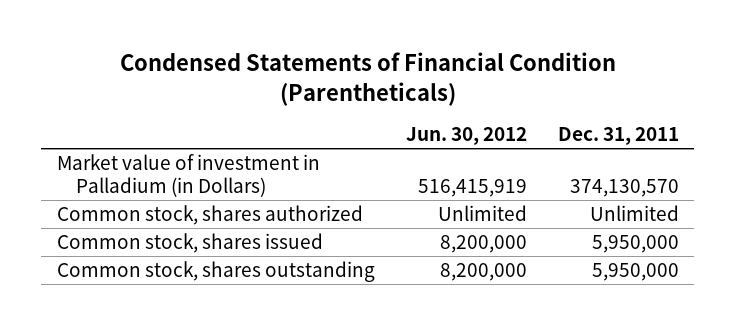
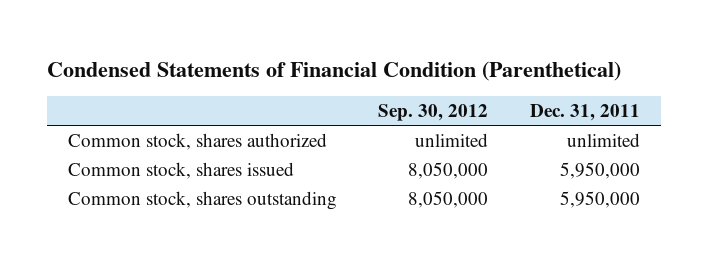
[119,52,616,106] Condensed Statements of Financial Condition (Parentheticals) -> [46,60,621,81] Condensed Statements of Financial Condition (Parenthetical)
[405,127,527,146] Jun. 30, 2012 -> none
none -> [378,103,489,121] Sep. 30, 2012
[56,154,320,197] Market value of investment in Palladium (in Dollars) -> none
[589,205,679,222] Unlimited -> [567,132,641,147] unlimited

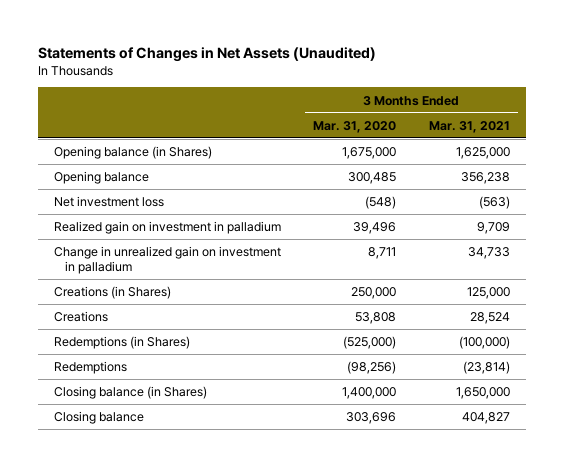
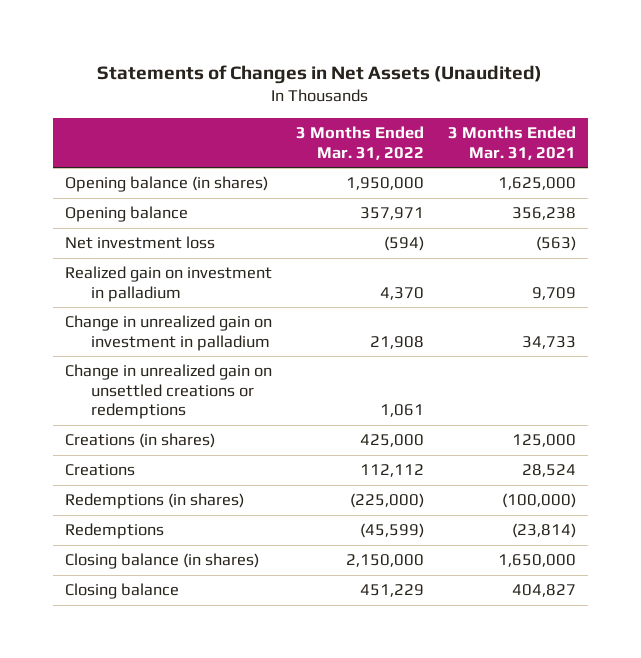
[313,120,397,133] Mar. 31, 2020 -> none
none -> [295,126,424,160] 3 Months Ended Mar. 31, 2022
[53,146,212,160] Opening balance (in Shares) -> [64,176,268,193] Opening balance (in shares)
none -> [64,364,272,420] Change in unrealized gain on unsettled creations or redemptions
[53,286,171,300] Creations (in Shares) -> [64,433,215,449] Creations (in shares)
[53,336,190,350] Redemptions (in Shares) -> [64,493,244,510] Redemptions (in shares)
[53,386,207,400] Closing balance (in Shares) -> [64,553,259,570] Closing balance (in shares)

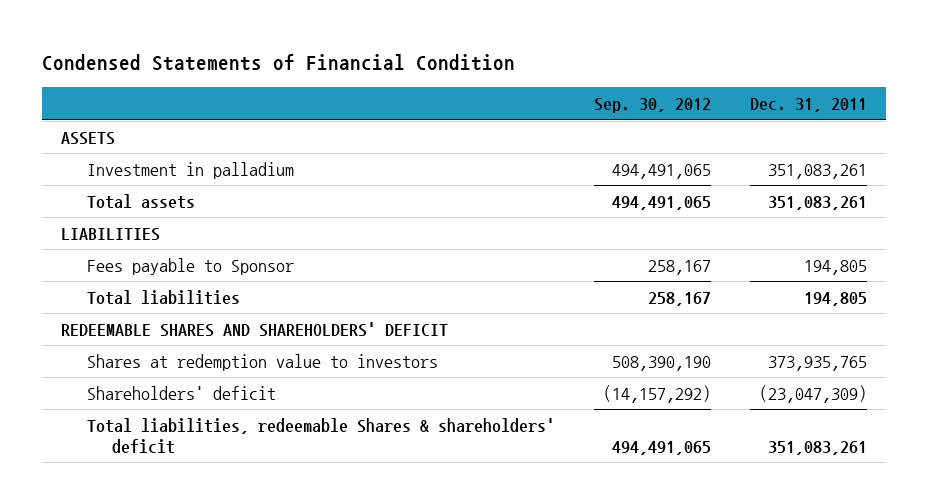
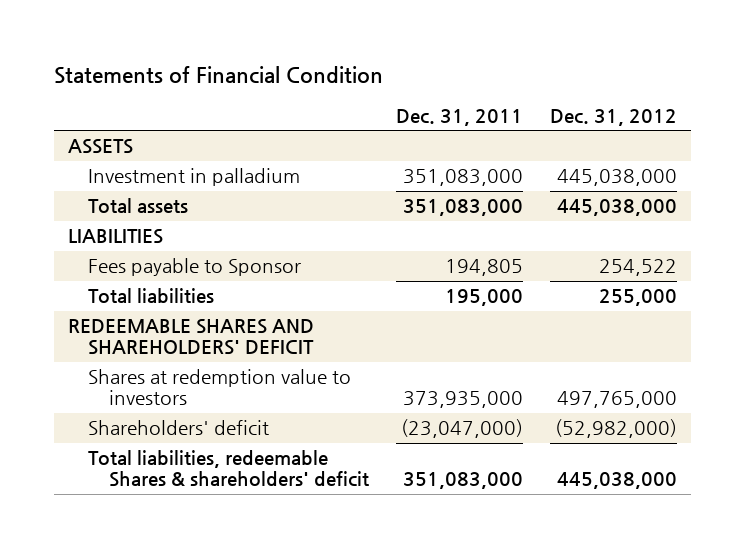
[41,54,515,72] Condensed Statements of Financial Condition -> [53,66,383,85] Statements of Financial Condition
[593,98,711,114] Sep. 30, 2012 -> none
none -> [550,108,678,126] Dec. 31, 2012
[767,163,867,179] 351,083,261 -> [402,169,523,187] 351,083,000
[767,195,867,210] 351,083,261 -> [402,199,523,217] 351,083,000
[803,291,867,306] 194,805 -> [444,289,523,307] 195,000
[767,355,867,371] 373,935,765 -> [402,391,523,409] 373,935,000
[758,384,867,403] (23,047,309) -> [400,419,523,439] (23,047,000)
[767,440,867,455] 351,083,261 -> [402,472,523,490] 351,083,000

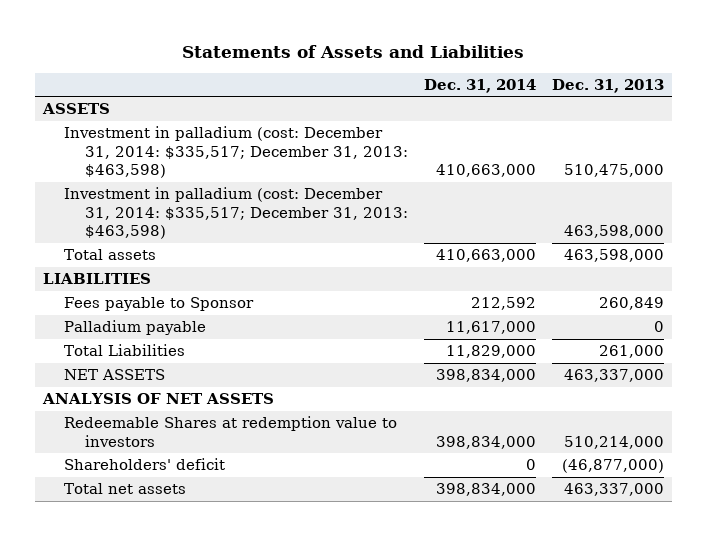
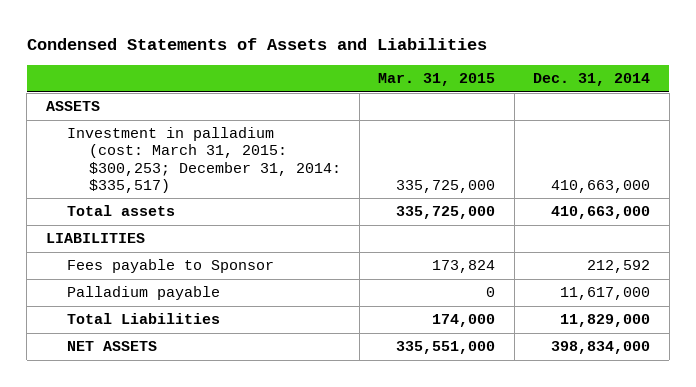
[182,44,525,58] Statements of Assets and Liabilities -> [26,37,487,50] Condensed Statements of Assets and Liabilities
[551,78,664,93] Dec. 31, 2013 -> none
none -> [378,73,496,87] Mar. 31, 2015
[63,187,408,240] Investment in palladium (cost: December 31, 2014: $335,517; December 31, 2013: $463,598) -> none
[63,126,408,179] Investment in palladium (cost: December 31, 2014: $335,517; December 31, 2013: $463,598) -> [67,127,341,193] Investment in palladium (cost: March 31, 2015: $300,253; December 31, 2014: $335,517)
[41,393,274,405] ANALYSIS OF NET ASSETS -> none
[63,416,397,447] Redeemable Shares at redemption value to investors -> none
[63,458,225,471] Shareholders' deficit -> none
[63,483,186,495] Total net assets -> none

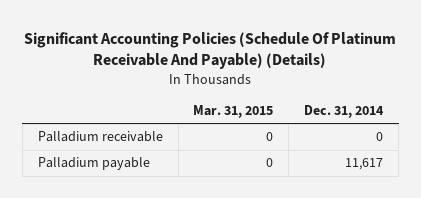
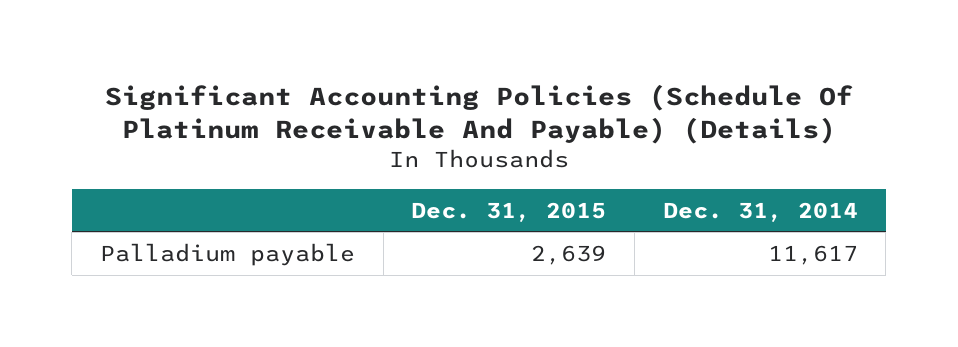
[193,104,274,118] Mar. 31, 2015 -> none
none -> [411,201,607,222] Dec. 31, 2015
[37,131,163,143] Palladium receivable -> none

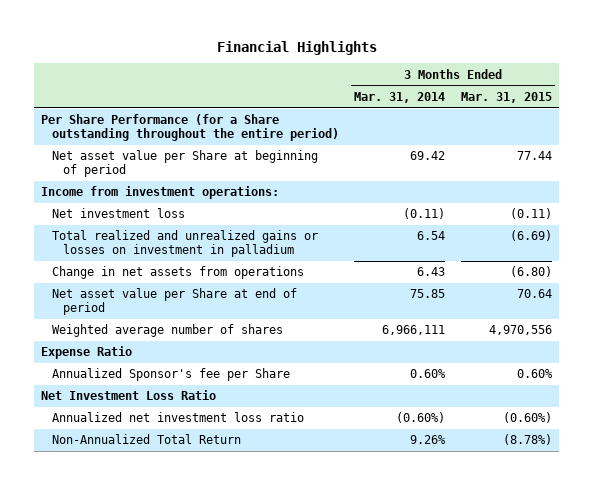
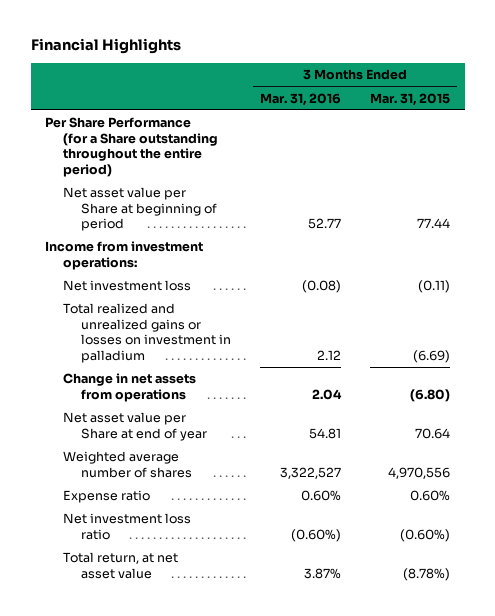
[354,92,446,104] Mar. 31, 2014 -> none
none -> [260,92,342,106] Mar. 31, 2016
[52,288,298,315] Net asset value per Share at end of period -> [63,412,208,441] Net asset value per Share at end of year
[41,346,133,360] Expense Ratio -> none
[41,390,217,401] Net Investment Loss Ratio -> none
[52,368,291,382] Annualized Sponsor's fee per Share -> [63,490,151,504] Expense ratio
[52,412,305,423] Annualized net investment loss ratio -> [63,513,192,540] Net investment loss ratio
[52,434,242,445] Non-Annualized Total Return -> [63,552,179,579] Total return, at net asset value

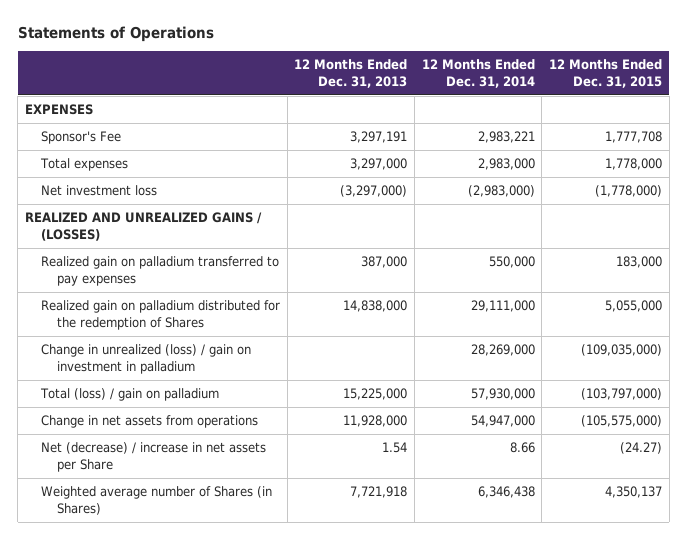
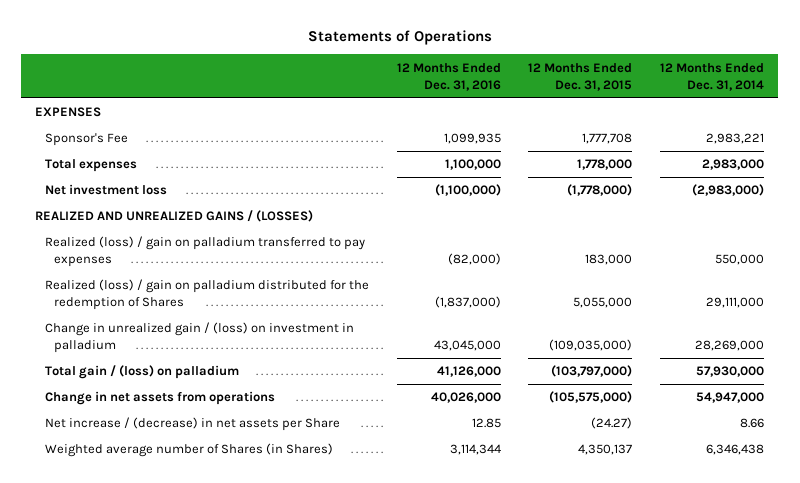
[294,59,408,88] 12 Months Ended Dec. 31, 2013 -> none
none -> [396,62,501,91] 12 Months Ended Dec. 31, 2016
[40,256,279,286] Realized gain on palladium transferred to pay expenses -> [44,236,365,268] Realized (loss) / gain on palladium transferred to pay expenses
[40,300,280,330] Realized gain on palladium distributed for the redemption of Shares -> [44,279,369,311] Realized (loss) / gain on palladium distributed for the redemption of Shares
[40,344,251,374] Change in unrealized (loss) / gain on investment in palladium -> [44,322,354,354] Change in unrealized gain / (loss) on investment in palladium
[39,388,219,402] Total (loss) / gain on palladium -> [44,365,239,380] Total gain / (loss) on palladium
[40,442,266,472] Net (decrease) / increase in net assets per Share -> [44,417,340,432] Net increase / (decrease) in net assets per Share

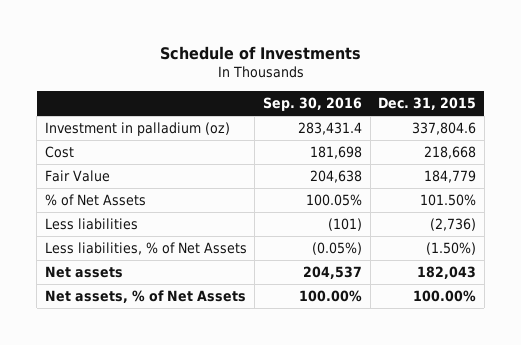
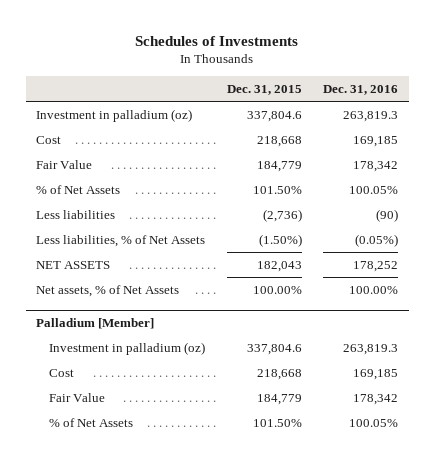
[159,45,361,60] Schedule of Investments -> [135,35,299,46] Schedules of Investments
[263,97,363,112] Sep. 30, 2016 -> none
none -> [323,84,399,95] Dec. 31, 2016
[44,265,123,278] Net assets -> [36,260,111,269] NET ASSETS
none -> [36,318,155,330] Palladium [Member]
none -> [49,341,206,355] Investment in palladium (oz)
none -> [49,368,75,377] Cost
none -> [49,392,106,402] Fair Value
none -> [49,417,134,427] % of Net Assets

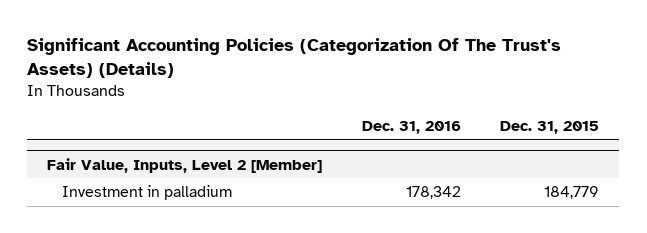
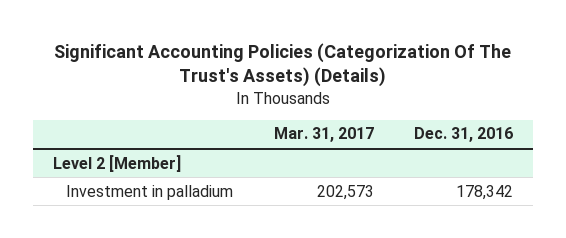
[500,120,600,134] Dec. 31, 2015 -> none
none -> [273,127,374,143] Mar. 31, 2017
[47,157,323,173] Fair Value, Inputs, Level 2 [Member] -> [53,154,182,172] Level 2 [Member]

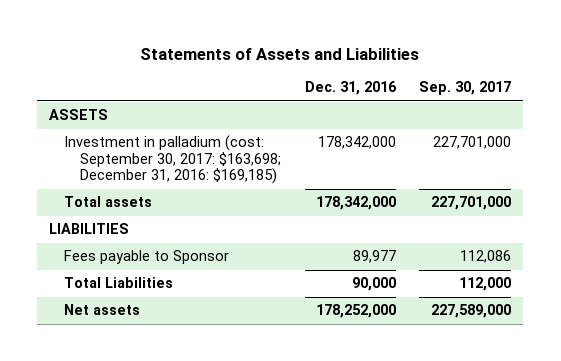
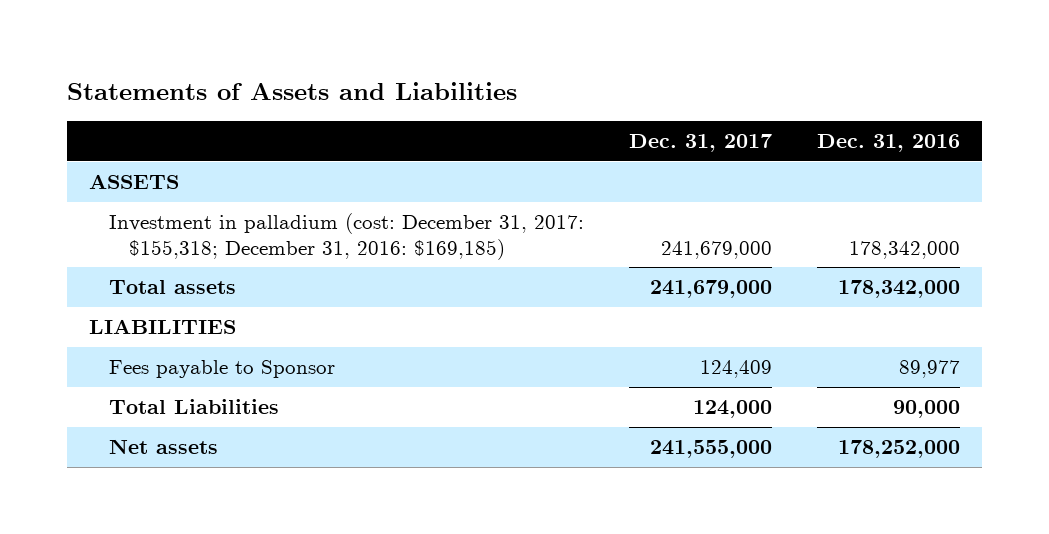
[419,81,512,96] Sep. 30, 2017 -> none
none -> [628,134,772,153] Dec. 31, 2017
[64,135,281,185] Investment in palladium (cost: September 30, 2017: $163,698; December 31, 2016: $169,185) -> [109,213,585,260] Investment in palladium (cost: December 31, 2017: $155,318; December 31, 2016: $169,185)

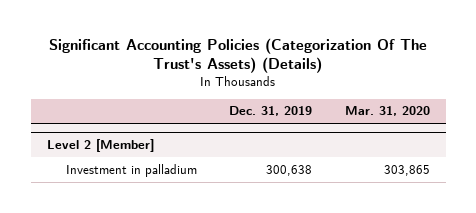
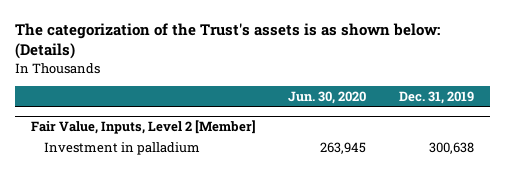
[49,38,428,74] Significant Accounting Policies (Categorization Of The Trust's Assets) (Details) -> [14,23,440,60] The categorization of the Trust's assets is as shown below: (Details)
[344,106,430,117] Mar. 31, 2020 -> none
none -> [288,91,367,105] Jun. 30, 2020
[46,138,154,152] Level 2 [Member] -> [30,120,256,135] Fair Value, Inputs, Level 2 [Member]

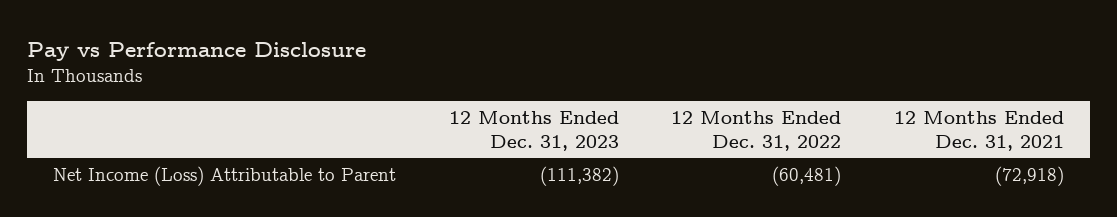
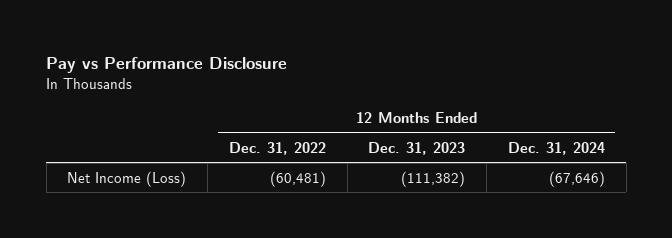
[893,110,1064,152] 12 Months Ended Dec. 31, 2021 -> none
none -> [507,141,605,155] Dec. 31, 2024
[53,165,397,186] Net Income (Loss) Attributable to Parent -> [67,170,187,187] Net Income (Loss)

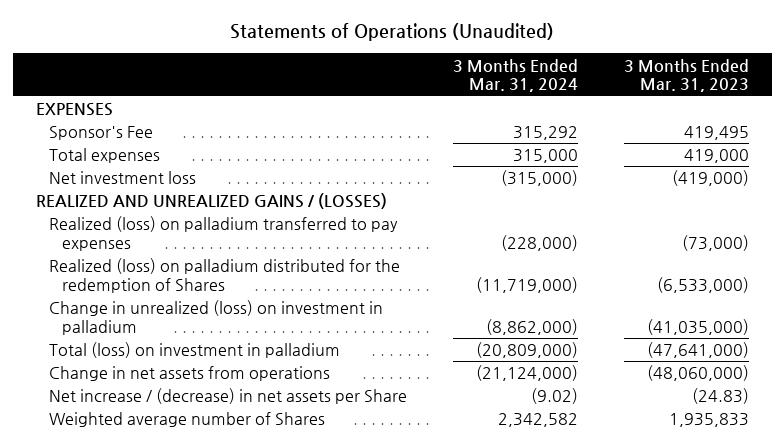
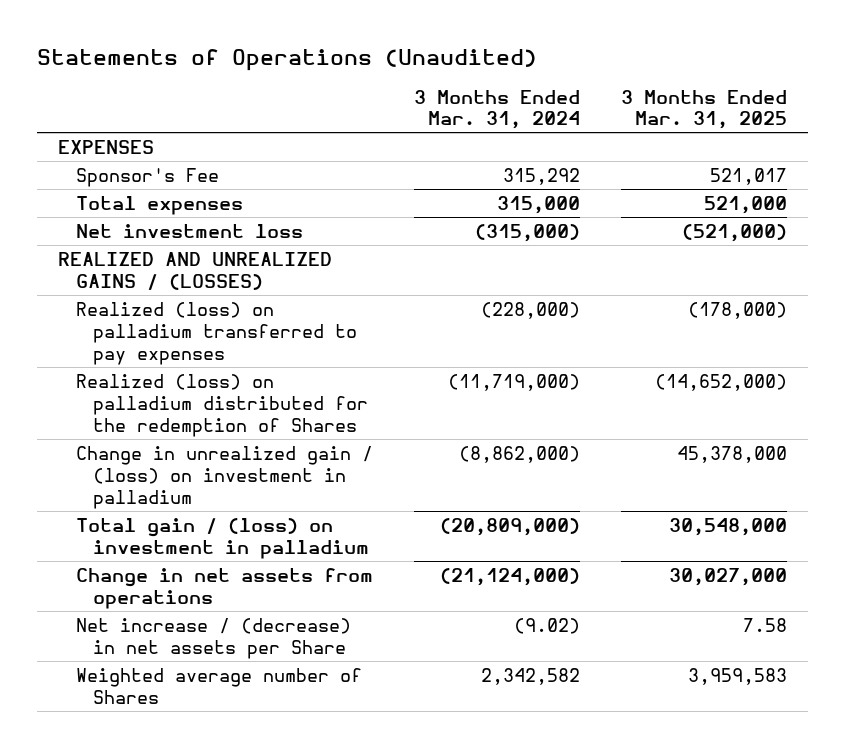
[623,58,749,93] 3 Months Ended Mar. 31, 2023 -> none
none -> [621,89,788,130] 3 Months Ended Mar. 31, 2025
[49,300,384,336] Change in unrealized (loss) on investment in palladium -> [75,445,373,509] Change in unrealized gain / (loss) on investment in palladium
[49,342,341,359] Total (loss) on investment in palladium -> [75,517,370,559] Total gain / (loss) on investment in palladium

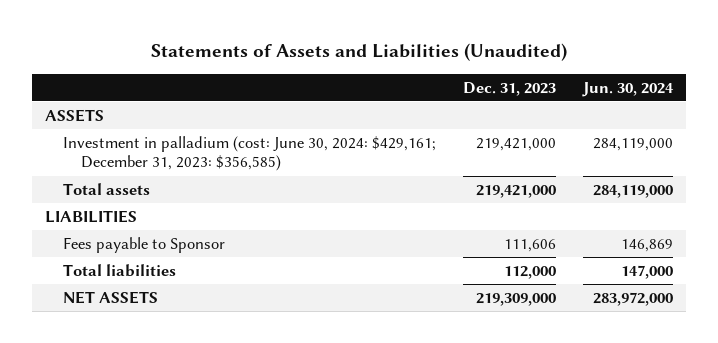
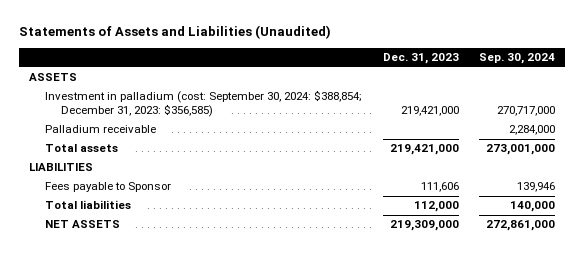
[581,81,674,97] Jun. 30, 2024 -> none
none -> [479,53,556,65] Sep. 30, 2024
[63,135,437,172] Investment in palladium (cost: June 30, 2024: $429,161; December 31, 2023: $356,585) -> [44,90,362,118] Investment in palladium (cost: September 30, 2024: $388,854; December 31, 2023: $356,585)
none -> [44,125,156,134] Palladium receivable

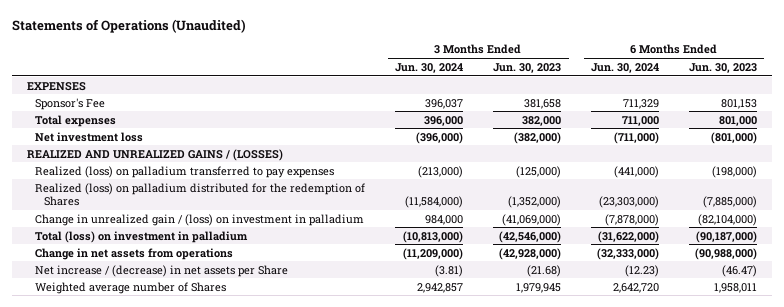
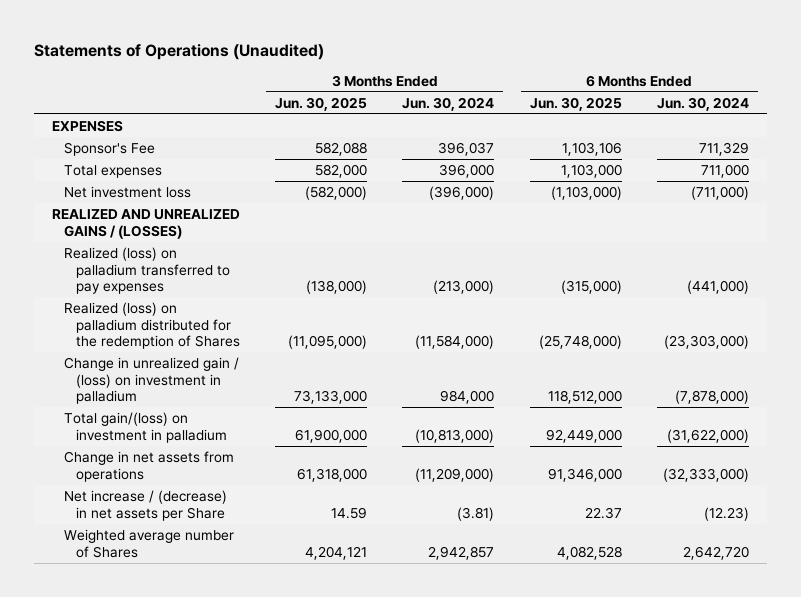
[493,62,562,73] Jun. 30, 2023 -> none
[688,62,757,73] Jun. 30, 2023 -> none
none -> [275,96,368,111] Jun. 30, 2025
none -> [529,96,622,111] Jun. 30, 2025
[35,230,249,243] Total (loss) on investment in palladium -> [63,411,227,443] Total gain/(loss) on investment in palladium

